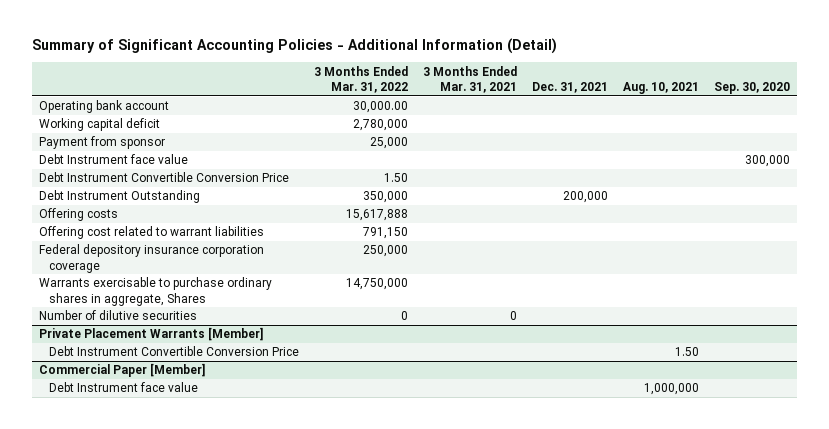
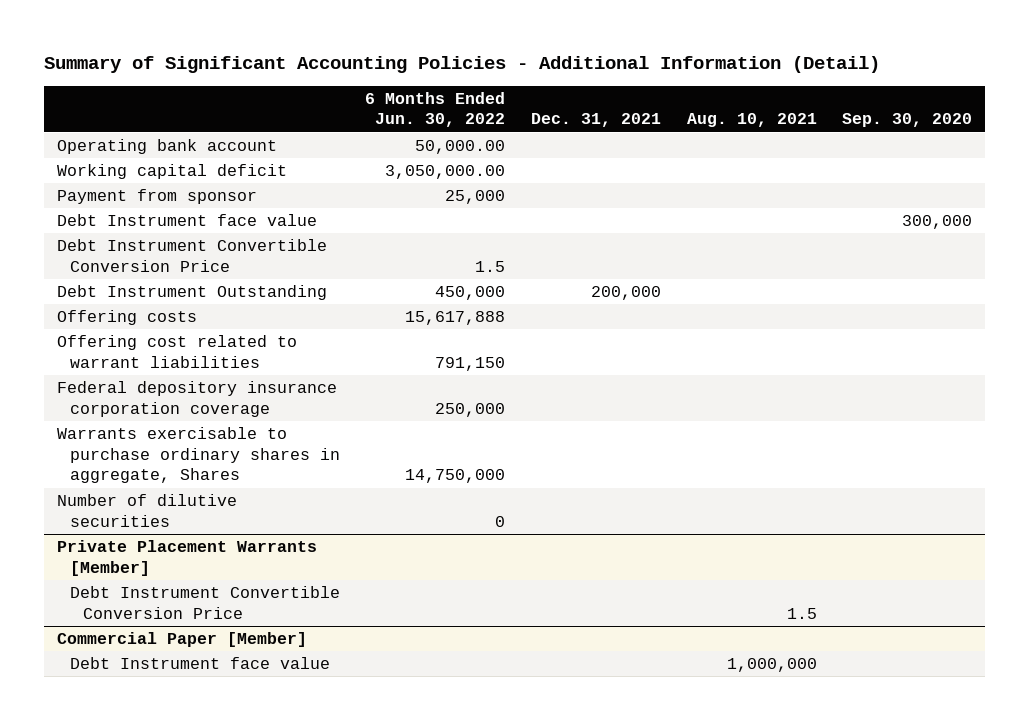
[314,65,409,93] 3 Months Ended Mar. 31, 2022 -> none
[423,65,518,93] 3 Months Ended Mar. 31, 2021 -> none
none -> [365,91,506,128] 6 Months Ended Jun. 30, 2022
[674,347,699,357] 1.50 -> [786,607,817,619] 1.5

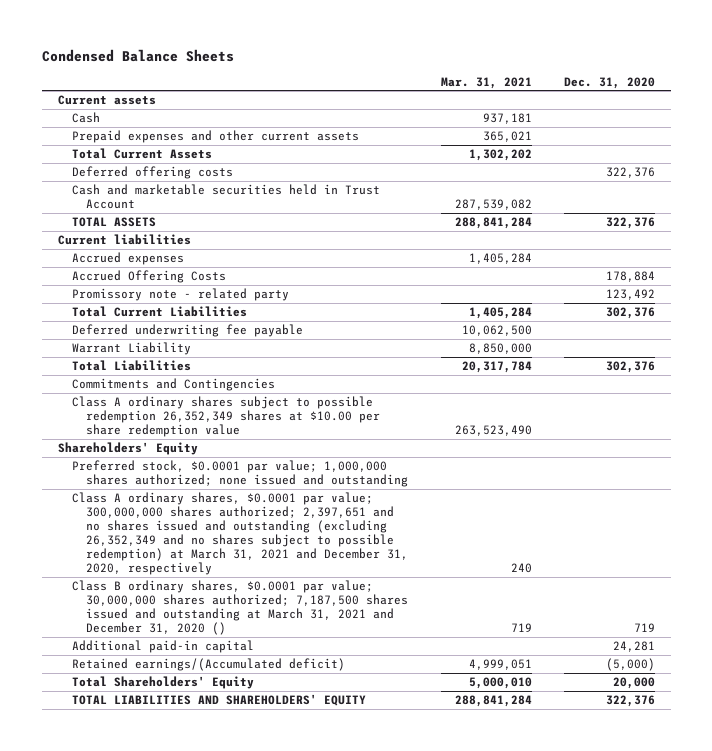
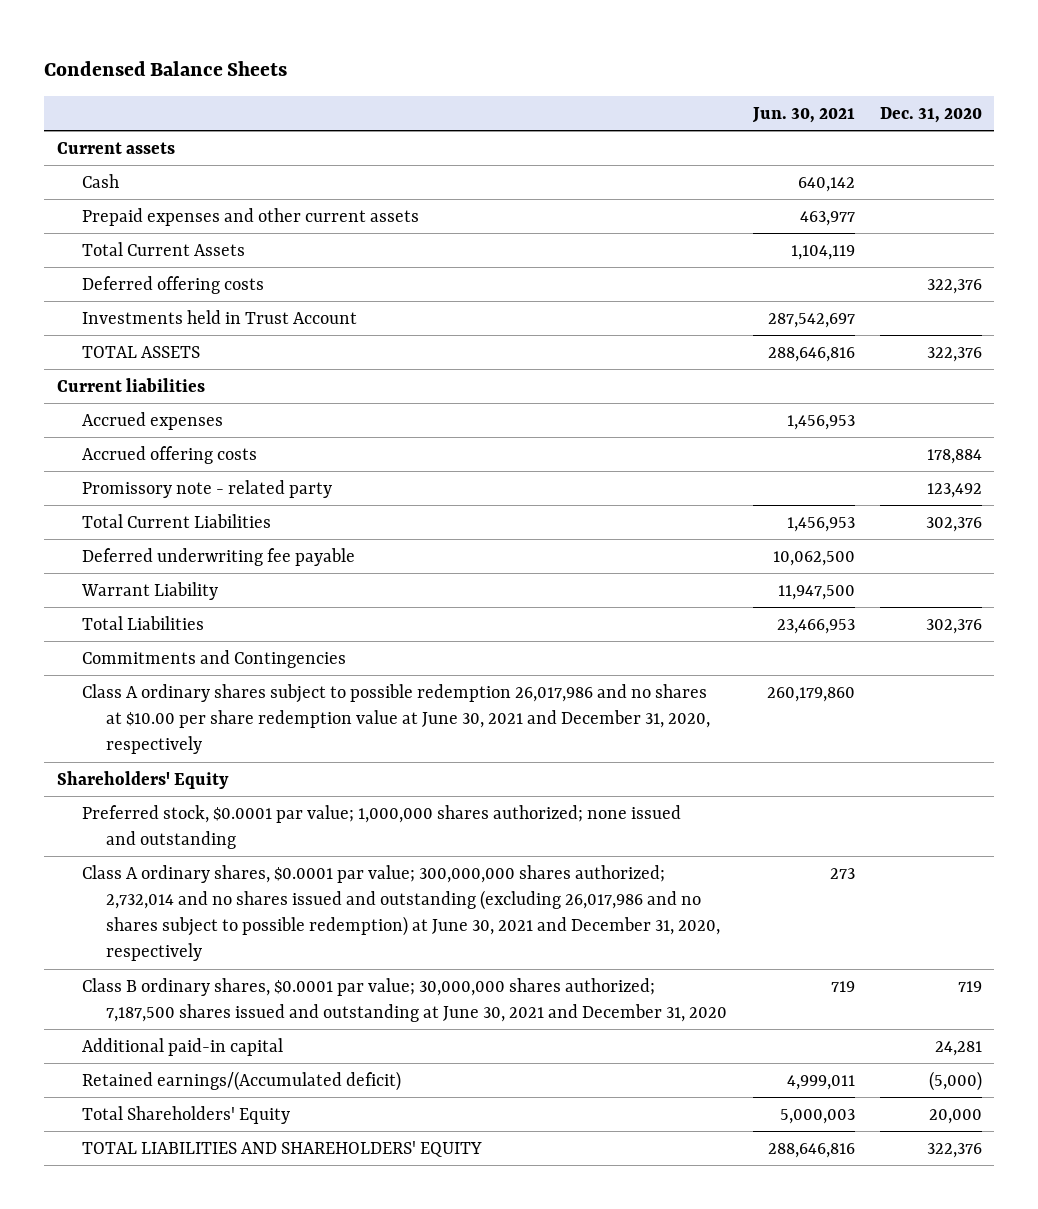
[440,76,532,89] Mar. 31, 2021 -> none
none -> [751,106,855,123] Jun. 30, 2021
[72,184,381,210] Cash and marketable securities held in Trust Account -> none
none -> [81,309,357,324] Investments held in Trust Account
[72,270,227,284] Accrued Offering Costs -> [81,445,257,464] Accrued offering costs
[72,396,381,438] Class A ordinary shares subject to possible redemption 26,352,349 shares at $10.00 per share redemption value -> [81,683,711,755] Class A ordinary shares subject to possible redemption 26,017,986 and no shares at $10.00 per share redemption value at June 30, 2021 and December 31, 2020, respectively
[72,492,409,576] Class A ordinary shares, $0.0001 par value; 300,000,000 shares authorized; 2,397,651 and no shares issued and outstanding (excluding 26,352,349 and no shares subject to possible redemption) at March 31, 2021 and December 31, 2020, respectively -> [81,864,721,962] Class A ordinary shares, $0.0001 par value; 300,000,000 shares authorized; 2,732,014 and no shares issued and outstanding (excluding 26,017,986 and no shares subject to possible redemption) at June 30, 2021 and December 31, 2020, respectively
[72,580,409,636] Class B ordinary shares, $0.0001 par value; 30,000,000 shares authorized; 7,187,500 shares issued and outstanding at March 31, 2021 and December 31, 2020 () -> [81,977,728,1023] Class B ordinary shares, $0.0001 par value; 30,000,000 shares authorized; 7,187,500 shares issued and outstanding at June 30, 2021 and December 31, 2020

